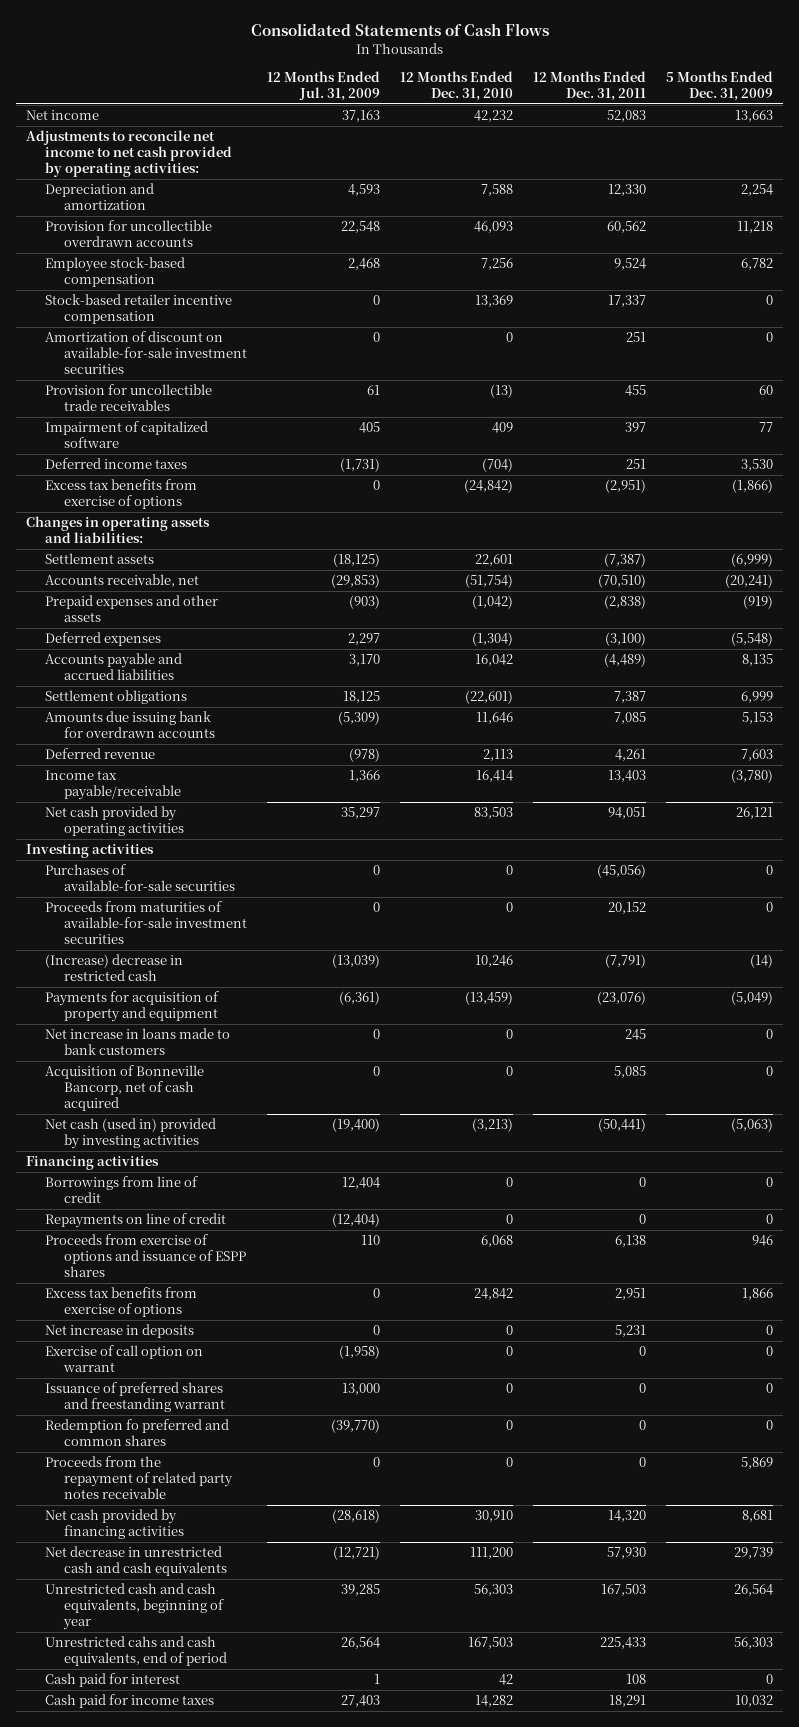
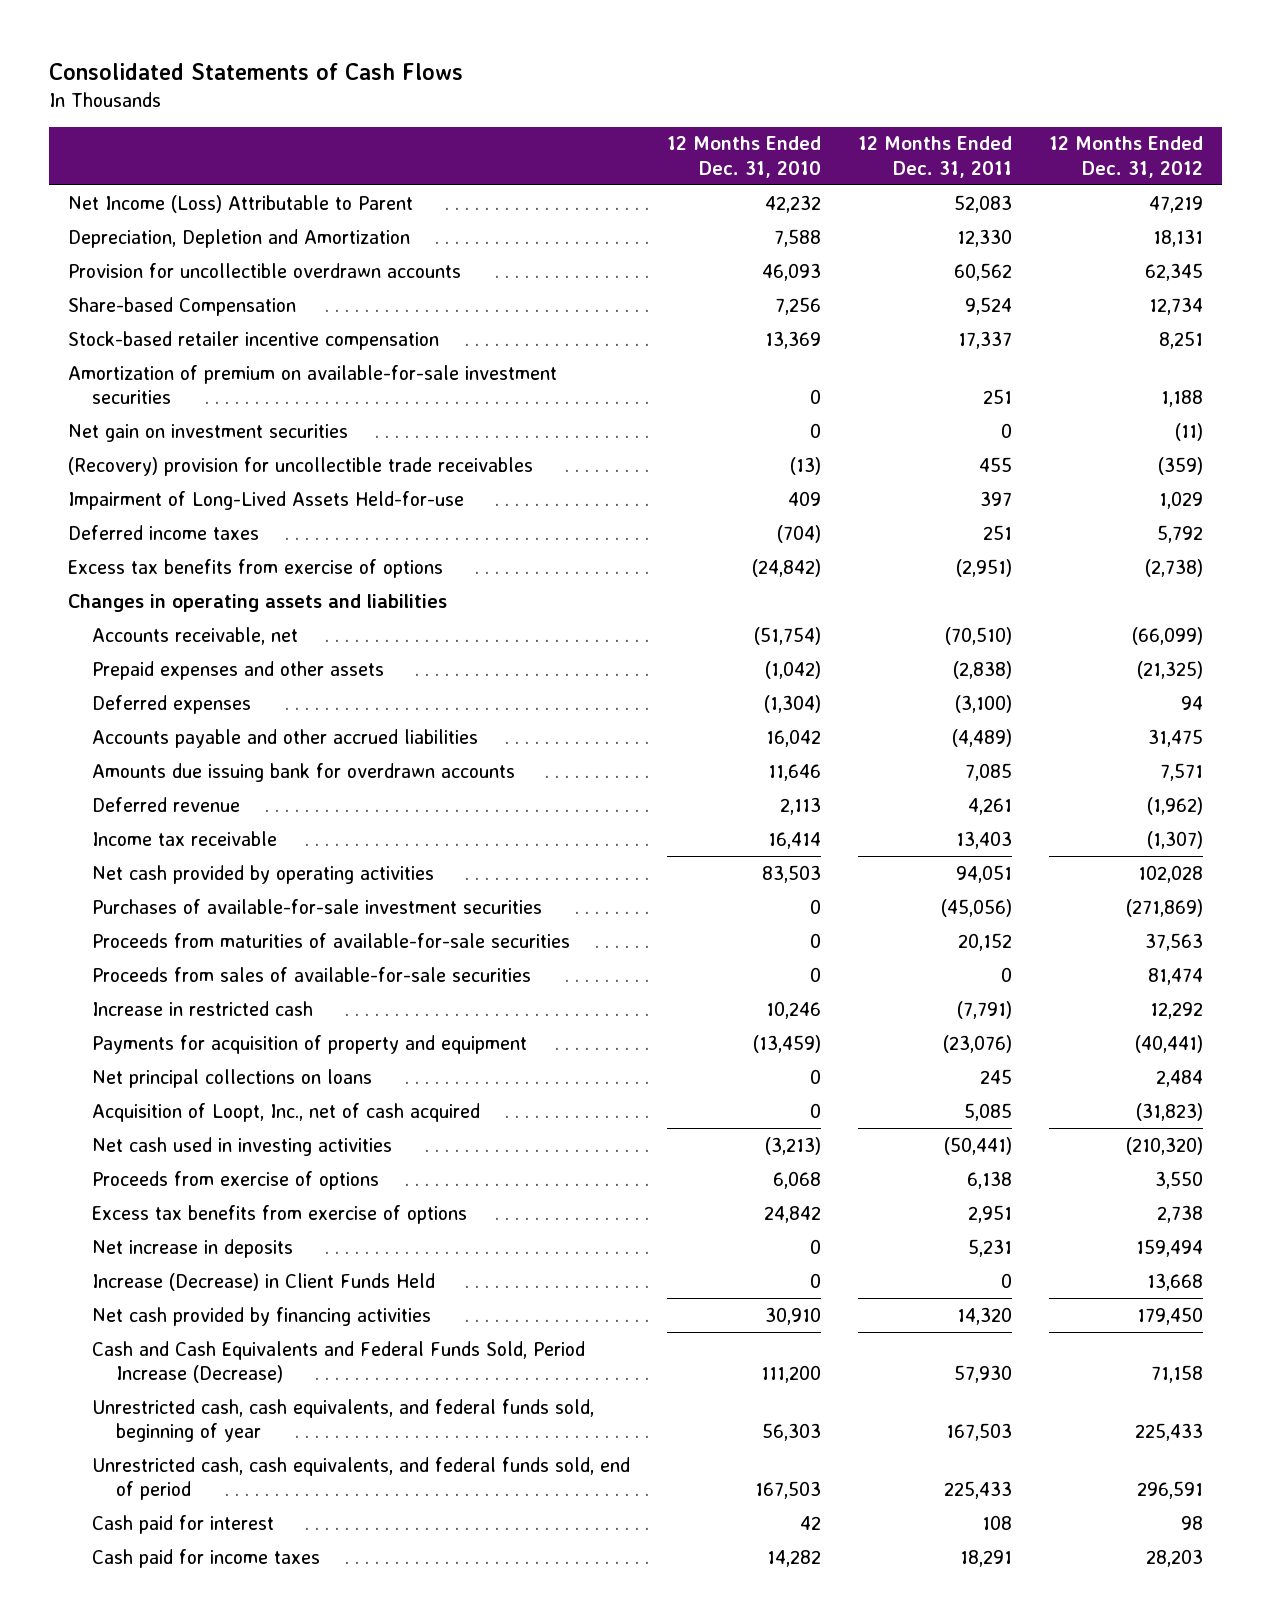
[266,71,380,102] 12 Months Ended Jul. 31, 2009 -> none
[666,71,774,102] 5 Months Ended Dec. 31, 2009 -> none
none -> [1049,136,1204,178] 12 Months Ended Dec. 31, 2012
[26,130,232,177] Adjustments to reconcile net income to net cash provided by operating activities: -> none
[26,110,100,121] Net income -> [67,194,413,213] Net Income (Loss) Attributable to Parent
[44,183,154,211] Depreciation and amortization -> [67,228,410,248] Depreciation, Depletion and Amortization
[44,257,185,288] Employee stock-based compensation -> [67,296,296,316] Share-based Compensation
[44,331,247,374] Amortization of discount on available-for-sale investment securities -> [67,364,557,405] Amortization of premium on available-for-sale investment securities
none -> [67,423,348,442] Net gain on investment securities
[44,384,212,412] Provision for uncollectible trade receivables -> [67,456,533,476] (Recovery) provision for uncollectible trade receivables
[44,421,208,449] Impairment of capitalized software -> [67,490,464,510] Impairment of Long-Lived Assets Held-for-use
[44,553,154,565] Settlement assets -> none
[26,516,211,544] Changes in operating assets and liabilities: -> [67,593,447,612] Changes in operating assets and liabilities
[44,690,187,705] Settlement obligations -> none
[44,653,182,681] Accounts payable and accrued liabilities -> [92,728,479,748] Accounts payable and other accrued liabilities
[44,770,181,801] Income tax payable/receivable -> [92,830,278,846] Income tax receivable
[26,844,155,859] Investing activities -> none
[44,864,235,892] Purchases of available-for-sale securities -> [92,898,543,914] Purchases of available-for-sale investment securities
[44,901,247,944] Proceeds from maturities of available-for-sale investment securities -> [92,932,571,948] Proceeds from maturities of available-for-sale securities
none -> [92,966,532,982] Proceeds from sales of available-for-sale securities
[44,954,183,982] (Increase) decrease in restricted cash -> [92,1000,314,1016] Increase in restricted cash
[26,1156,160,1171] Financing activities -> none
[44,1176,198,1204] Borrowings from line of credit -> none
[44,1213,226,1229] Repayments on line of credit -> none
[44,1028,230,1056] Net increase in loans made to bank customers -> [92,1068,373,1088] Net principal collections on loans
[44,1065,204,1111] Acquisition of Bonneville Bancorp, net of cash acquired -> [92,1102,481,1122] Acquisition of Loopt, Inc., net of cash acquired
[44,1118,216,1150] Net cash (used in) provided by investing activities -> [92,1136,393,1156] Net cash used in investing activities
[44,1234,246,1277] Proceeds from exercise of options and issuance of ESPP shares -> [92,1170,380,1190] Proceeds from exercise of options
[44,1345,203,1373] Exercise of call option on warrant -> none
[44,1382,225,1413] Issuance of preferred shares and freestanding warrant -> none
[44,1419,229,1447] Redemption fo preferred and common shares -> none
[44,1456,233,1499] Proceeds from the repayment of related party notes receivable -> none
none -> [92,1272,436,1291] Increase (Decrease) in Client Funds Held
[44,1583,224,1630] Unrestricted cash and cash equivalents, beginning of year -> none
[44,1546,227,1577] Net decrease in unrestricted cash and cash equivalents -> [92,1340,586,1384] Cash and Cash Equivalents and Federal Funds Sold, Period Increase (Decrease)
[44,1636,227,1667] Unrestricted cahs and cash equivalents, end of period -> [92,1398,595,1443] Unrestricted cash, cash equivalents, and federal funds sold, beginning of year
[467,1637,513,1650] 167,503 -> [762,1423,822,1442] 56,303
[600,1637,647,1650] 225,433 -> [946,1423,1013,1442] 167,503
none -> [92,1456,631,1501] Unrestricted cash, cash equivalents, and federal funds sold, end of period

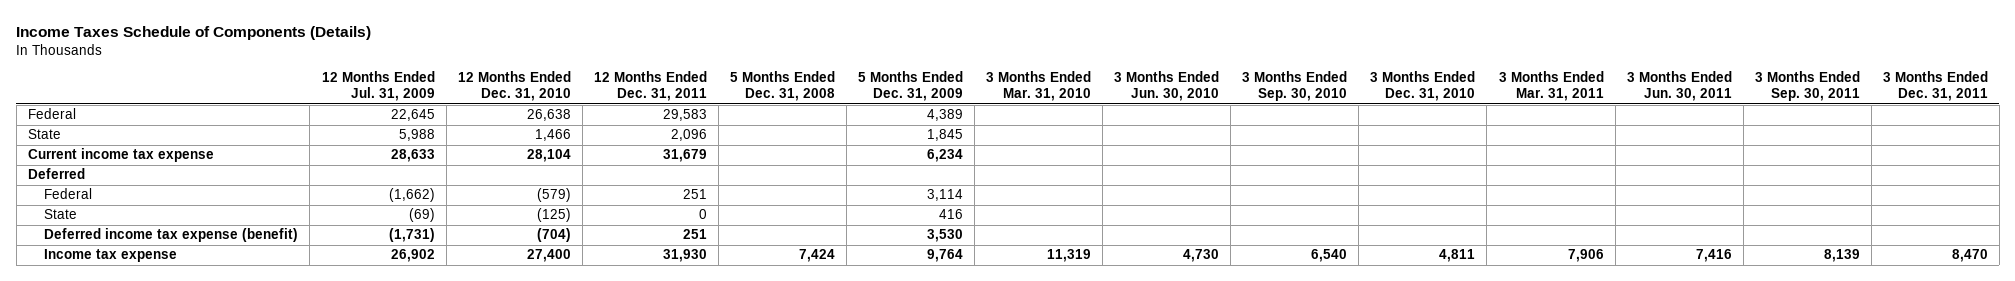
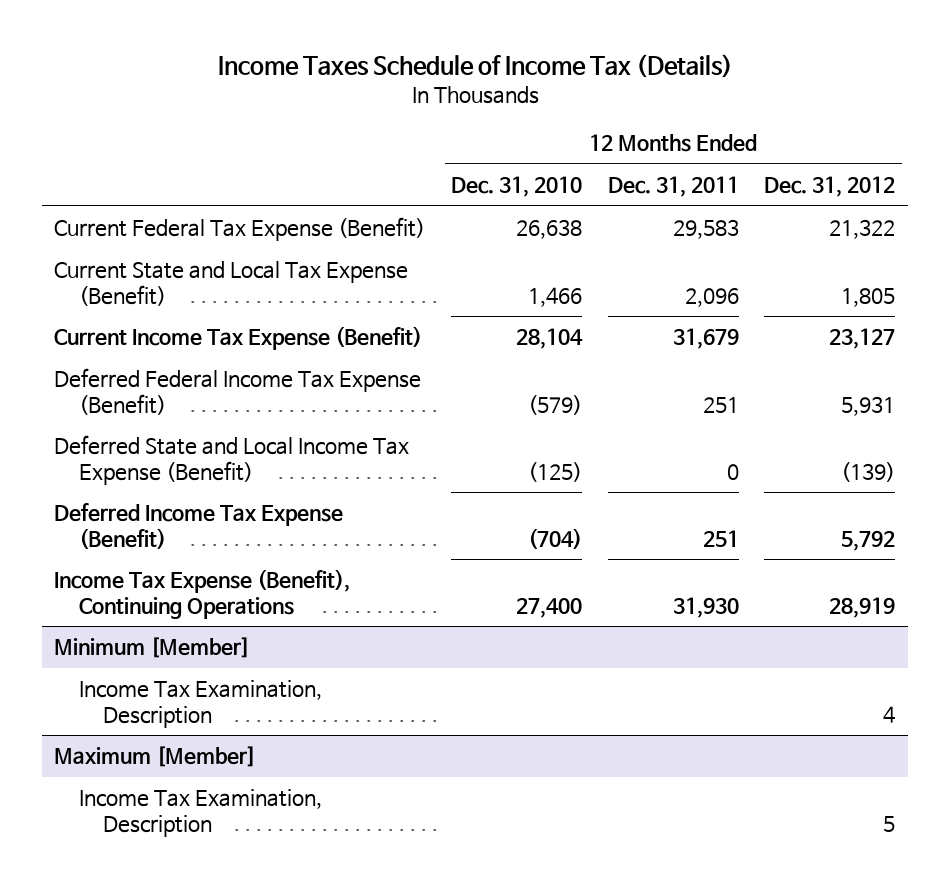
[16,25,372,40] Income Taxes Schedule of Components (Details) -> [217,53,733,78] Income Taxes Schedule of Income Tax (Details)
[321,71,435,102] 12 Months Ended Jul. 31, 2009 -> none
[729,71,835,102] 5 Months Ended Dec. 31, 2008 -> none
[857,71,963,102] 5 Months Ended Dec. 31, 2009 -> none
[986,71,1092,102] 3 Months Ended Mar. 31, 2010 -> none
[1114,71,1220,102] 3 Months Ended Jun. 30, 2010 -> none
[1242,71,1348,102] 3 Months Ended Sep. 30, 2010 -> none
[1370,71,1476,102] 3 Months Ended Dec. 31, 2010 -> none
[1498,71,1604,102] 3 Months Ended Mar. 31, 2011 -> none
[1626,71,1732,102] 3 Months Ended Jun. 30, 2011 -> none
[1754,71,1860,102] 3 Months Ended Sep. 30, 2011 -> none
[1882,71,1988,102] 3 Months Ended Dec. 31, 2011 -> none
none -> [764,176,896,198] Dec. 31, 2012
[27,168,85,180] Deferred -> none
[27,108,76,120] Federal -> [54,217,426,242] Current Federal Tax Expense (Benefit)
[27,129,61,140] State -> [54,261,409,306] Current State and Local Tax Expense (Benefit)
[27,148,214,163] Current income tax expense -> [54,326,423,351] Current Income Tax Expense (Benefit)
[44,188,93,200] Federal -> [54,368,422,415] Deferred Federal Income Tax Expense (Benefit)
[44,209,78,220] State -> [54,435,410,485] Deferred State and Local Income Tax Expense (Benefit)
[44,228,299,243] Deferred income tax expense (benefit) -> [54,503,344,549] Deferred Income Tax Expense (Benefit)
[44,249,178,263] Income tax expense -> [54,569,351,619] Income Tax Expense (Benefit), Continuing Operations
none -> [54,637,251,659] Minimum [Member]
none -> [78,680,322,728] Income Tax Examination, Description
none -> [54,746,257,768] Maximum [Member]
none -> [78,789,322,837] Income Tax Examination, Description

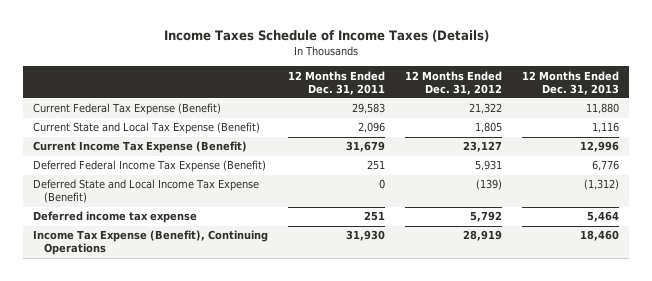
[217,53,733,78] Income Taxes Schedule of Income Tax (Details) -> [164,30,490,43] Income Taxes Schedule of Income Taxes (Details)
[451,176,583,198] Dec. 31, 2010 -> none
none -> [522,70,620,95] 12 Months Ended Dec. 31, 2013
[54,503,344,549] Deferred Income Tax Expense (Benefit) -> [32,211,197,224] Deferred income tax expense
[54,637,251,659] Minimum [Member] -> none
[78,680,322,728] Income Tax Examination, Description -> none
[54,746,257,768] Maximum [Member] -> none
[78,789,322,837] Income Tax Examination, Description -> none

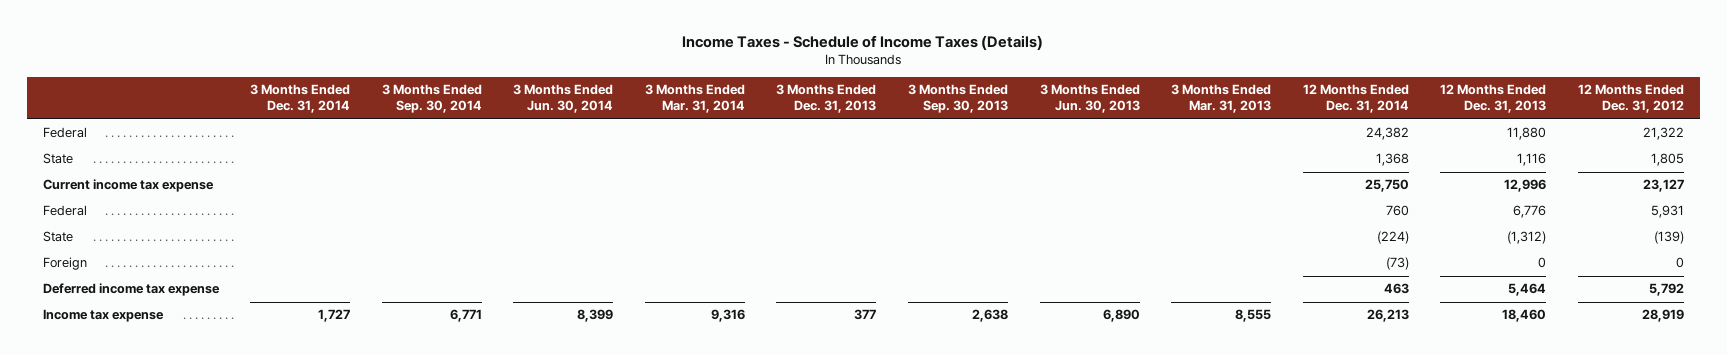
[164,30,490,43] Income Taxes Schedule of Income Taxes (Details) -> [682,34,1044,50] Income Taxes - Schedule of Income Taxes (Details)
[288,70,386,95] 12 Months Ended Dec. 31, 2011 -> none
none -> [250,84,351,114] 3 Months Ended Dec. 31, 2014
none -> [381,84,482,114] 3 Months Ended Sep. 30, 2014
none -> [513,84,614,114] 3 Months Ended Jun. 30, 2014
none -> [644,84,745,114] 3 Months Ended Mar. 31, 2014
none -> [776,84,877,114] 3 Months Ended Dec. 31, 2013
none -> [908,84,1009,114] 3 Months Ended Sep. 30, 2013
none -> [1039,84,1140,114] 3 Months Ended Jun. 30, 2013
none -> [1171,84,1272,114] 3 Months Ended Mar. 31, 2013
none -> [1302,84,1409,114] 12 Months Ended Dec. 31, 2014
[32,103,221,116] Current Federal Tax Expense (Benefit) -> [42,127,87,139] Federal
[32,122,260,135] Current State and Local Tax Expense (Benefit) -> [42,153,73,165] State
[32,141,247,154] Current Income Tax Expense (Benefit) -> [42,179,214,193] Current income tax expense
[32,160,266,173] Deferred Federal Income Tax Expense (Benefit) -> [42,205,87,217] Federal
[32,179,259,204] Deferred State and Local Income Tax Expense (Benefit) -> [42,231,73,243] State
none -> [42,257,87,271] Foreign
[32,230,268,256] Income Tax Expense (Benefit), Continuing Operations -> [42,309,164,323] Income tax expense

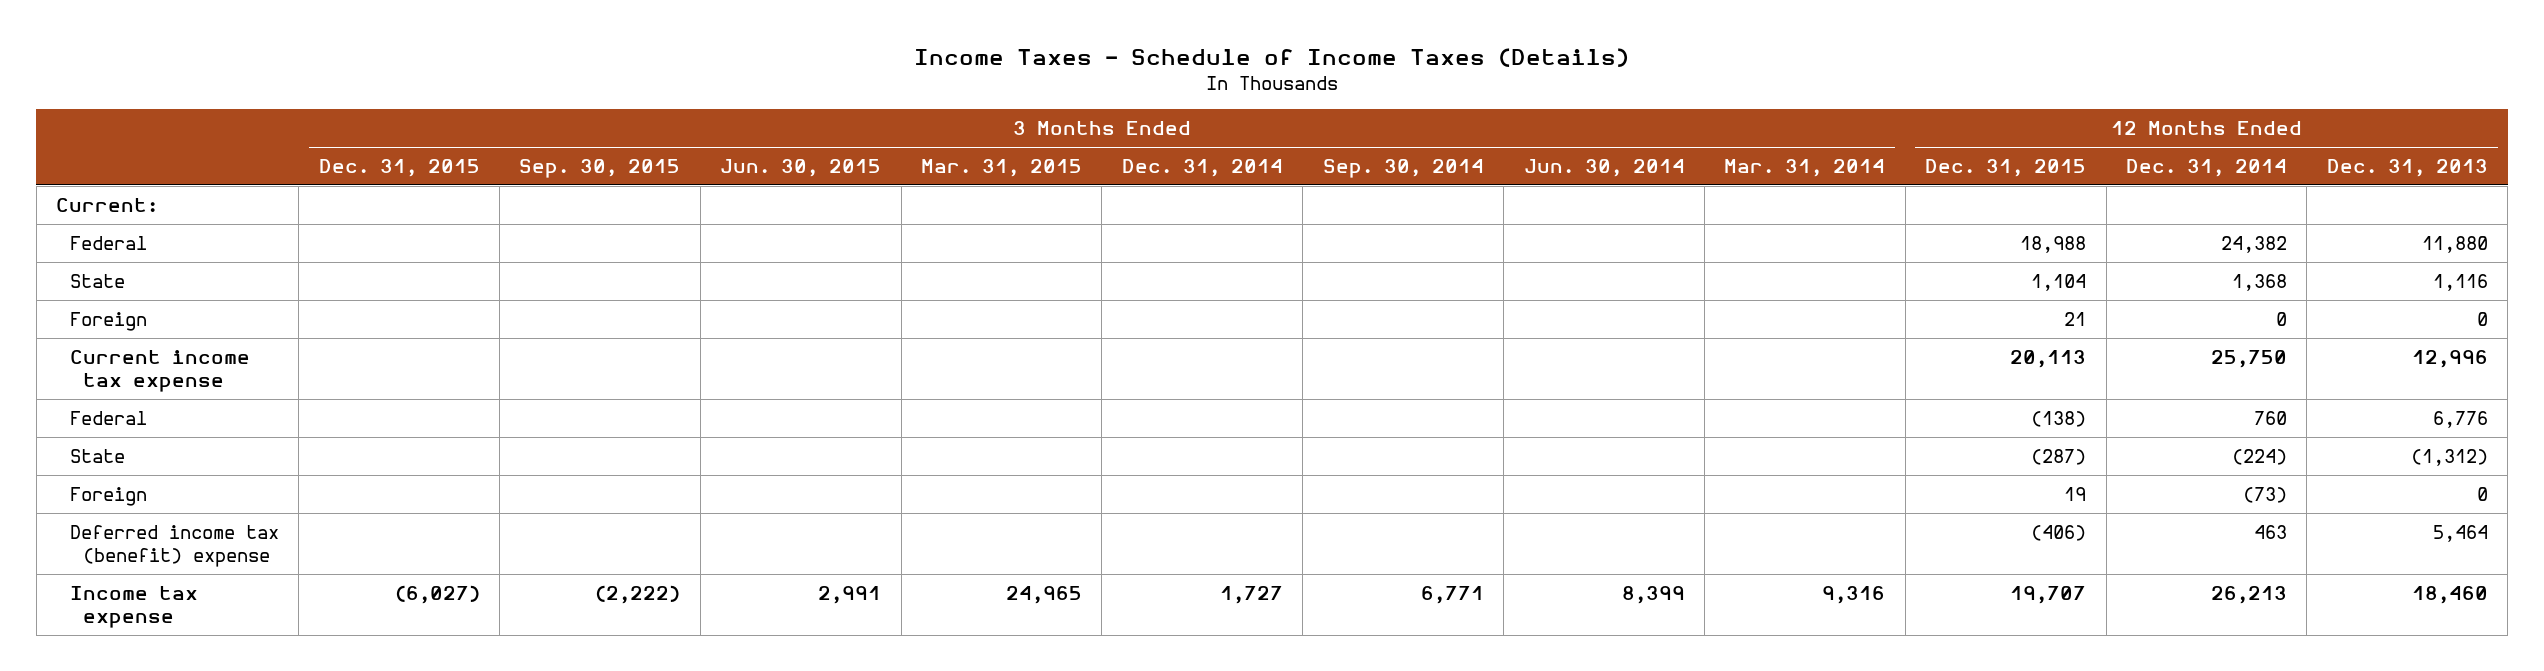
[776,84,877,114] 3 Months Ended Dec. 31, 2013 -> none
[908,84,1009,114] 3 Months Ended Sep. 30, 2013 -> none
[1039,84,1140,114] 3 Months Ended Jun. 30, 2013 -> none
[1171,84,1272,114] 3 Months Ended Mar. 31, 2013 -> none
[1578,84,1685,114] 12 Months Ended Dec. 31, 2012 -> none
none -> [318,159,480,178] Dec. 31, 2015
none -> [519,159,681,179] Sep. 30, 2015
none -> [720,159,882,178] Jun. 30, 2015
none -> [921,159,1083,178] Mar. 31, 2015
none -> [1925,159,2087,178] Dec. 31, 2015
none -> [56,198,159,213] Current:
none -> [69,312,147,332] Foreign
[42,283,220,297] Deferred income tax expense -> [69,525,279,568] Deferred income tax (benefit) expense

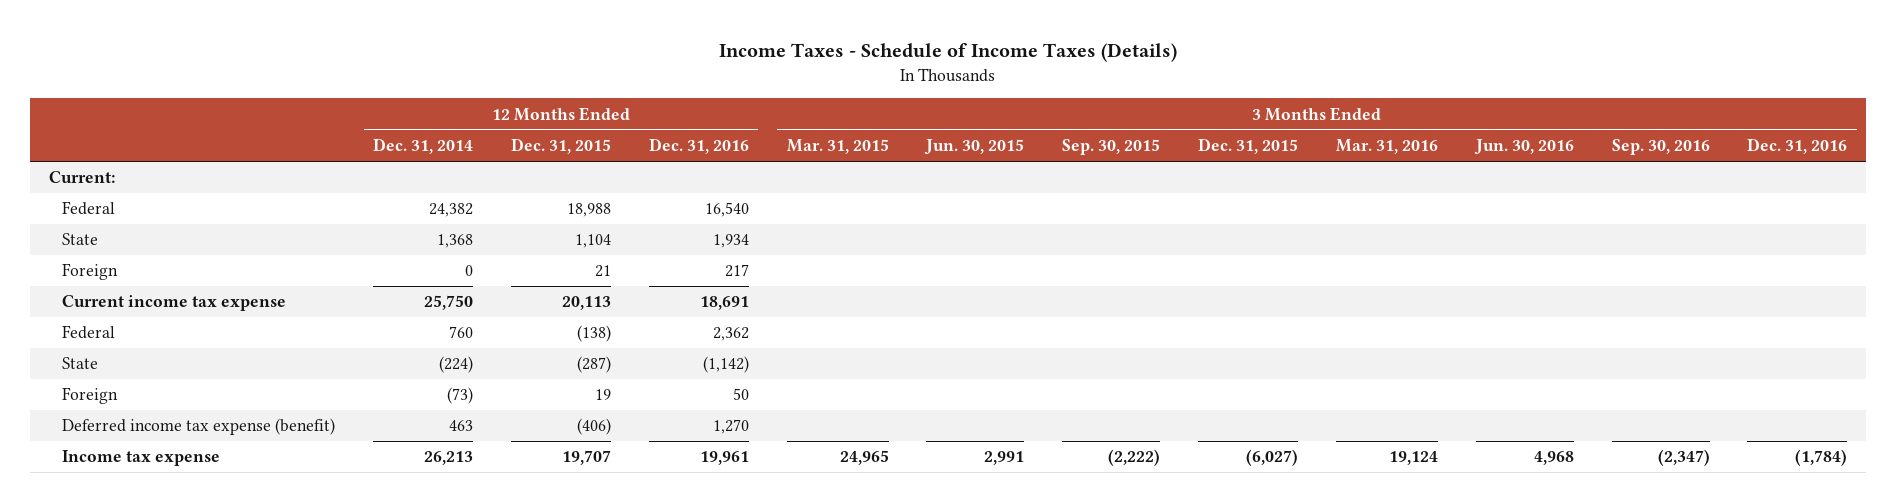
[1121,159,1283,178] Dec. 31, 2014 -> none
[1322,159,1484,179] Sep. 30, 2014 -> none
[1523,159,1685,178] Jun. 30, 2014 -> none
[1724,159,1886,178] Mar. 31, 2014 -> none
[2326,159,2488,178] Dec. 31, 2013 -> none
none -> [648,138,749,155] Dec. 31, 2016
none -> [1335,139,1438,155] Mar. 31, 2016
none -> [1473,139,1574,156] Jun. 30, 2016
none -> [1611,139,1710,156] Sep. 30, 2016
none -> [1747,138,1848,155] Dec. 31, 2016
[69,525,279,568] Deferred income tax (benefit) expense -> [62,418,336,436] Deferred income tax expense (benefit)

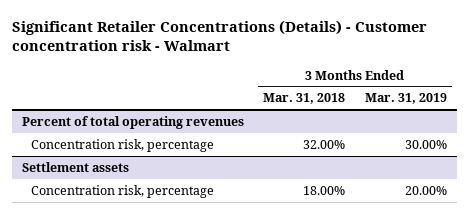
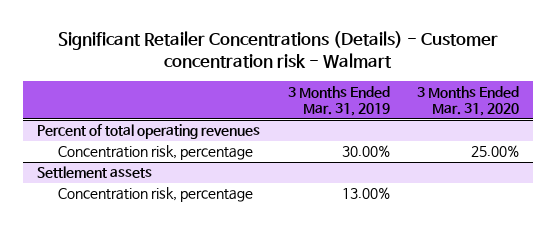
[263,93,346,105] Mar. 31, 2018 -> none
none -> [417,85,520,117] 3 Months Ended Mar. 31, 2020
[404,185,447,195] 20.00% -> [341,187,390,200] 13.00%

